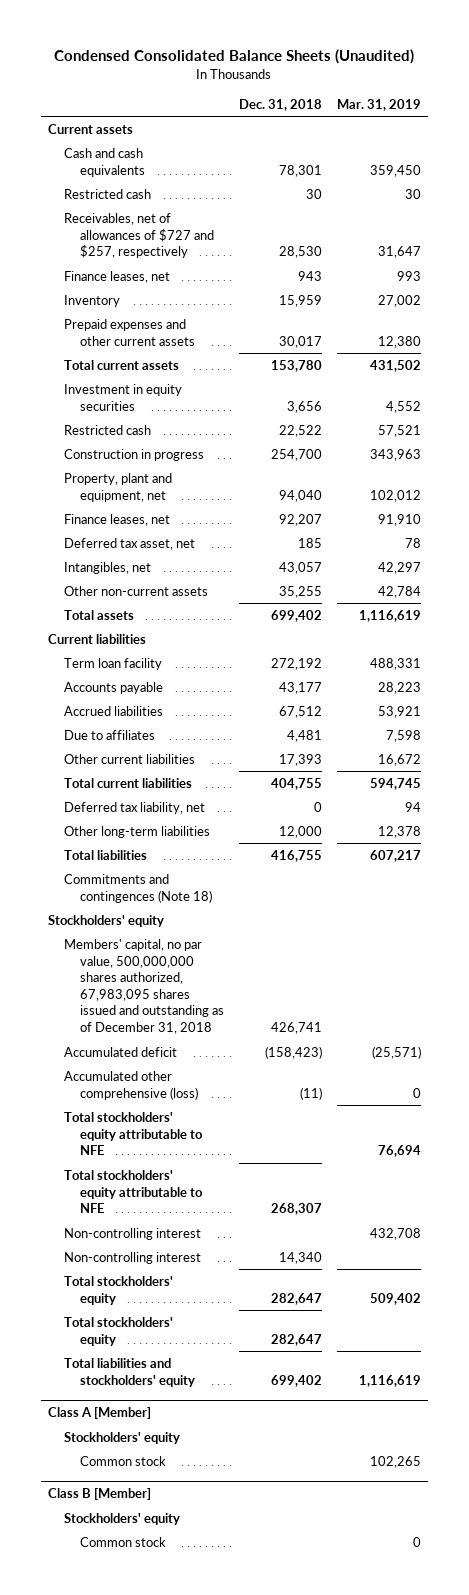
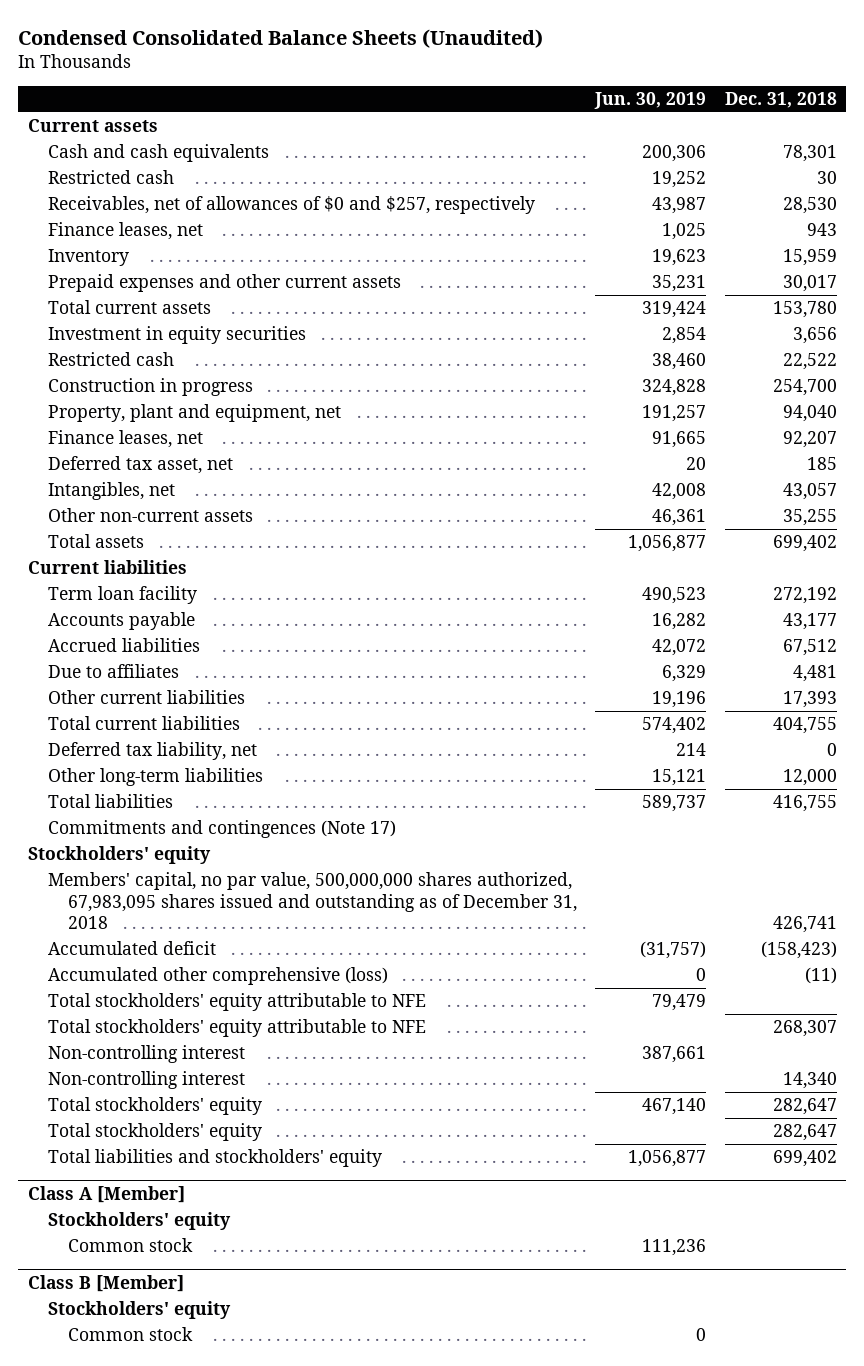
[336,98,421,111] Mar. 31, 2019 -> none
none -> [594,91,707,109] Jun. 30, 2019
[64,212,215,259] Receivables, net of allowances of $727 and $257, respectively -> [47,196,535,215] Receivables, net of allowances of $0 and $257, respectively
[64,873,213,903] Commitments and contingences (Note 18) -> [47,820,396,839] Commitments and contingences (Note 17)

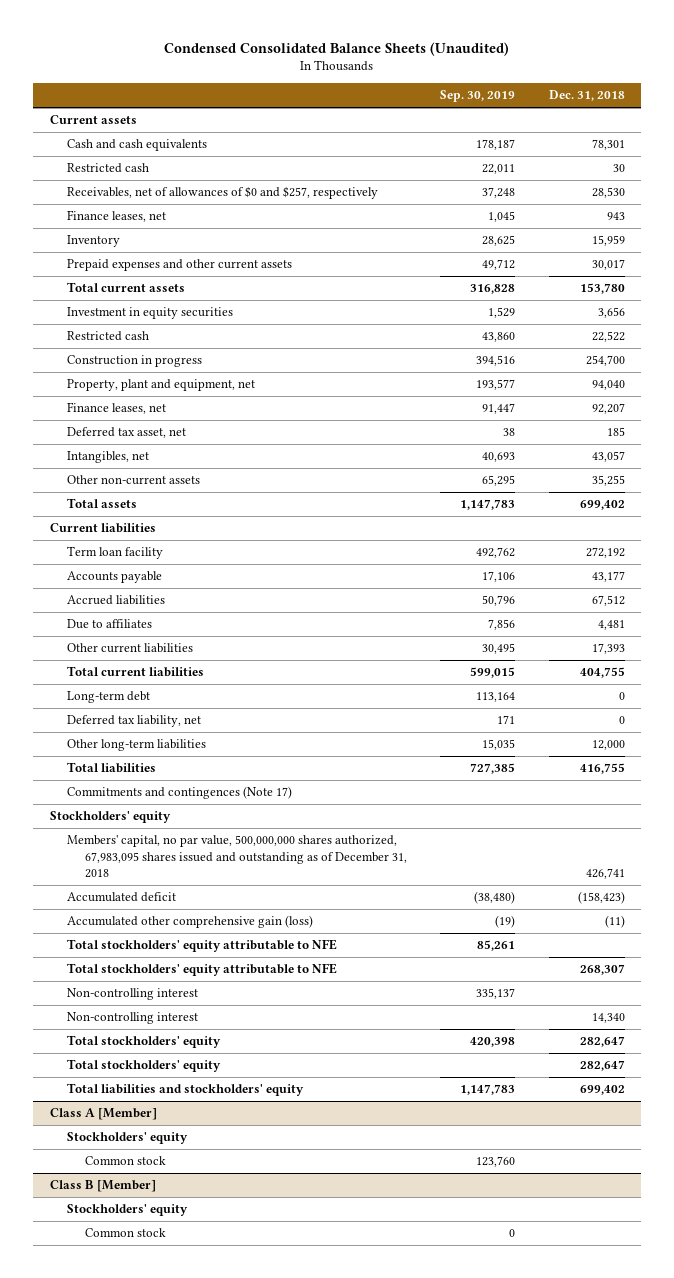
[594,91,707,109] Jun. 30, 2019 -> none
none -> [440,90,516,103] Sep. 30, 2019
none -> [67,691,151,704] Long-term debt
[47,967,388,986] Accumulated other comprehensive (loss) -> [67,915,314,929] Accumulated other comprehensive gain (loss)

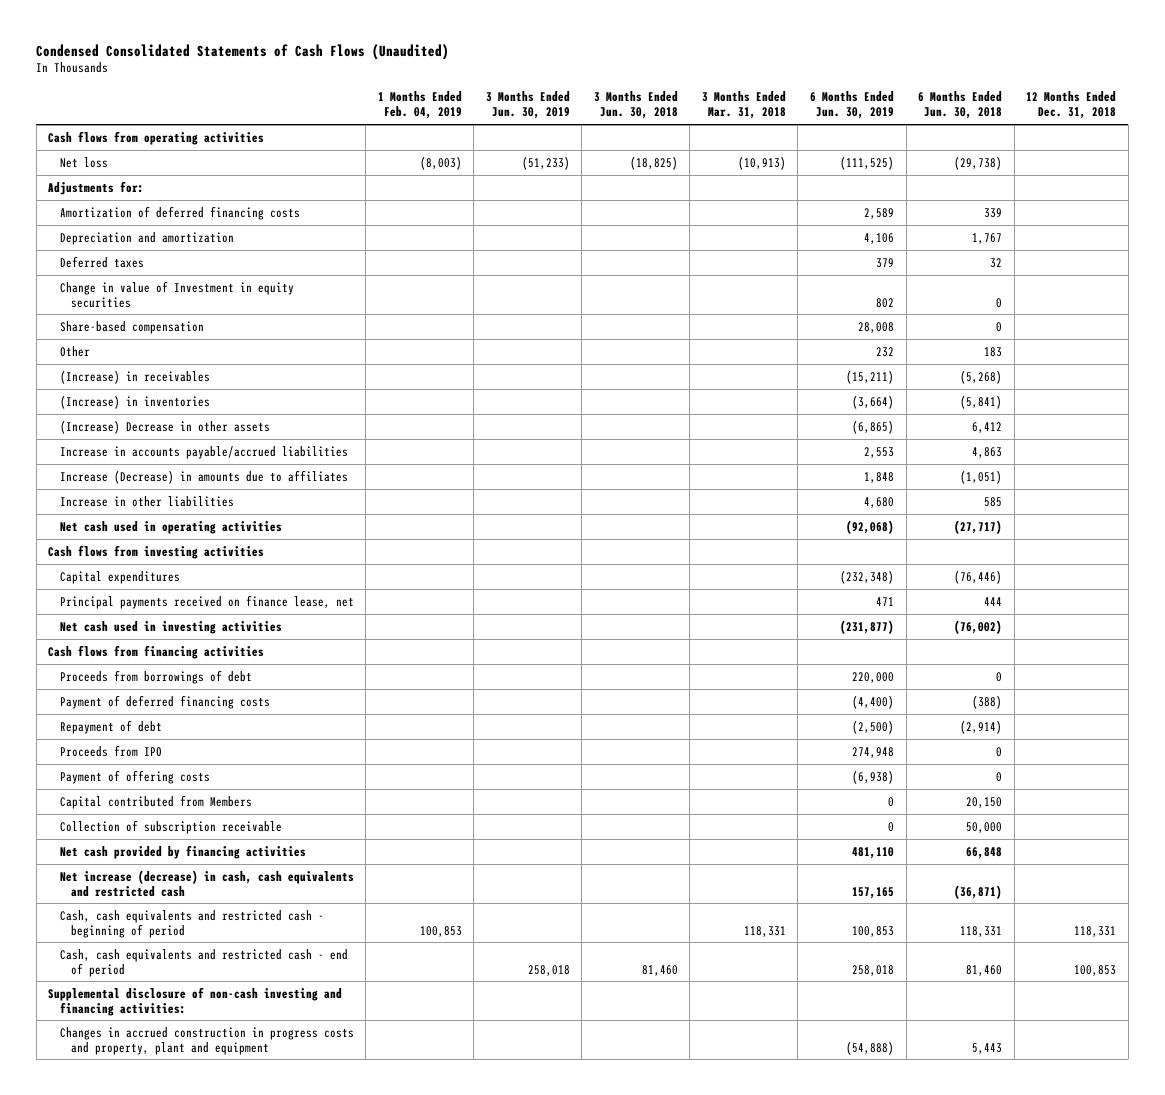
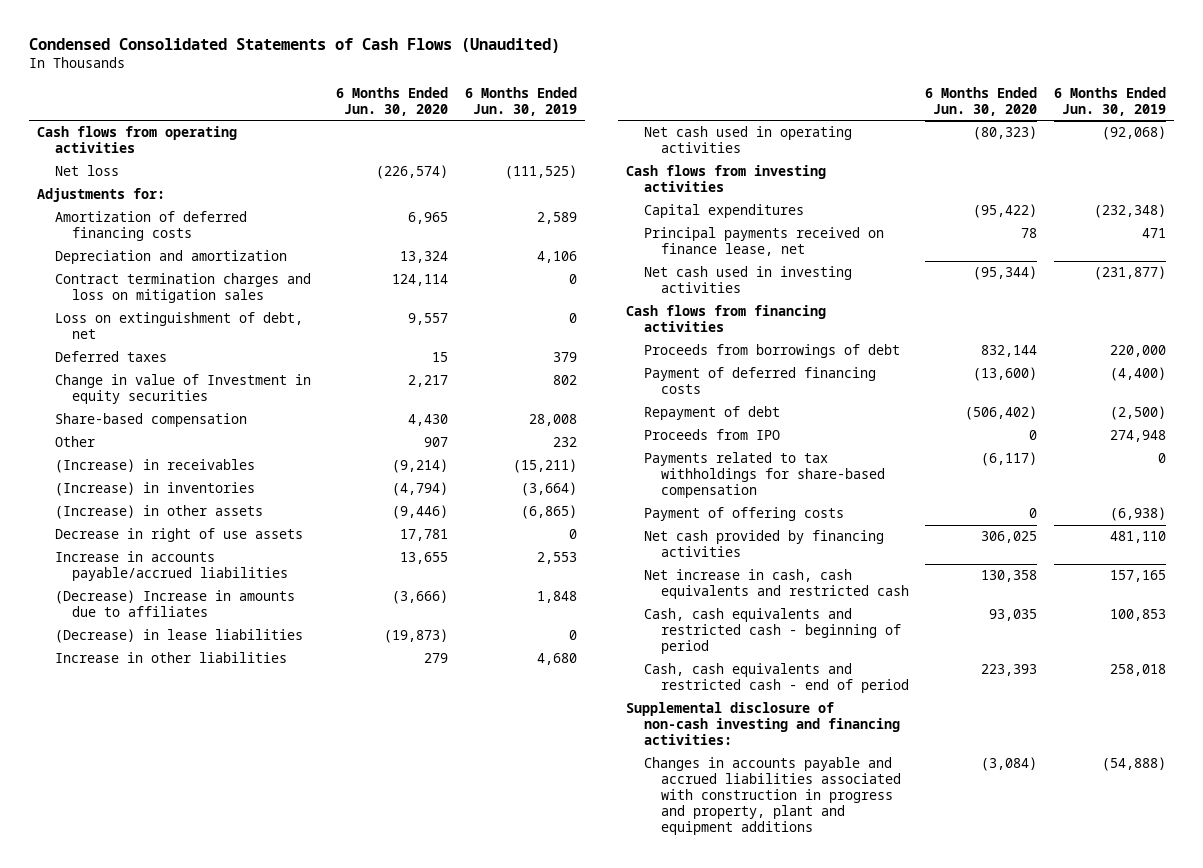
[377,91,462,120] 1 Months Ended Feb. 04, 2019 -> none
[485,91,570,120] 3 Months Ended Jun. 30, 2019 -> none
[593,91,678,120] 3 Months Ended Jun. 30, 2018 -> none
[701,91,786,120] 3 Months Ended Mar. 31, 2018 -> none
[918,91,1003,120] 6 Months Ended Jun. 30, 2018 -> none
[1026,91,1117,120] 12 Months Ended Dec. 31, 2018 -> none
none -> [336,86,449,116] 6 Months Ended Jun. 30, 2020
none -> [54,273,311,304] Contract termination charges and loss on mitigation sales
none -> [54,312,303,340] Loss on extinguishment of debt, net
[59,419,270,434] (Increase) Decrease in other assets -> [54,505,263,520] (Increase) in other assets
none -> [54,528,303,543] Decrease in right of use assets
[59,469,348,484] Increase (Decrease) in amounts due to affiliates -> [54,590,295,618] (Decrease) Increase in amounts due to affiliates
none -> [54,629,303,644] (Decrease) in lease liabilities
none -> [643,452,886,499] Payments related to tax withholdings for share-based compensation
[59,794,252,809] Capital contributed from Members -> none
[59,819,282,834] Collection of subscription receivable -> none
[59,869,354,897] Net increase (decrease) in cash, cash equivalents and restricted cash -> [643,569,910,600] Net increase in cash, cash equivalents and restricted cash
[59,1026,354,1055] Changes in accrued construction in progress costs and property, plant and equipment -> [643,757,902,836] Changes in accounts payable and accrued liabilities associated with construction in progress and property, plant and equipment additions

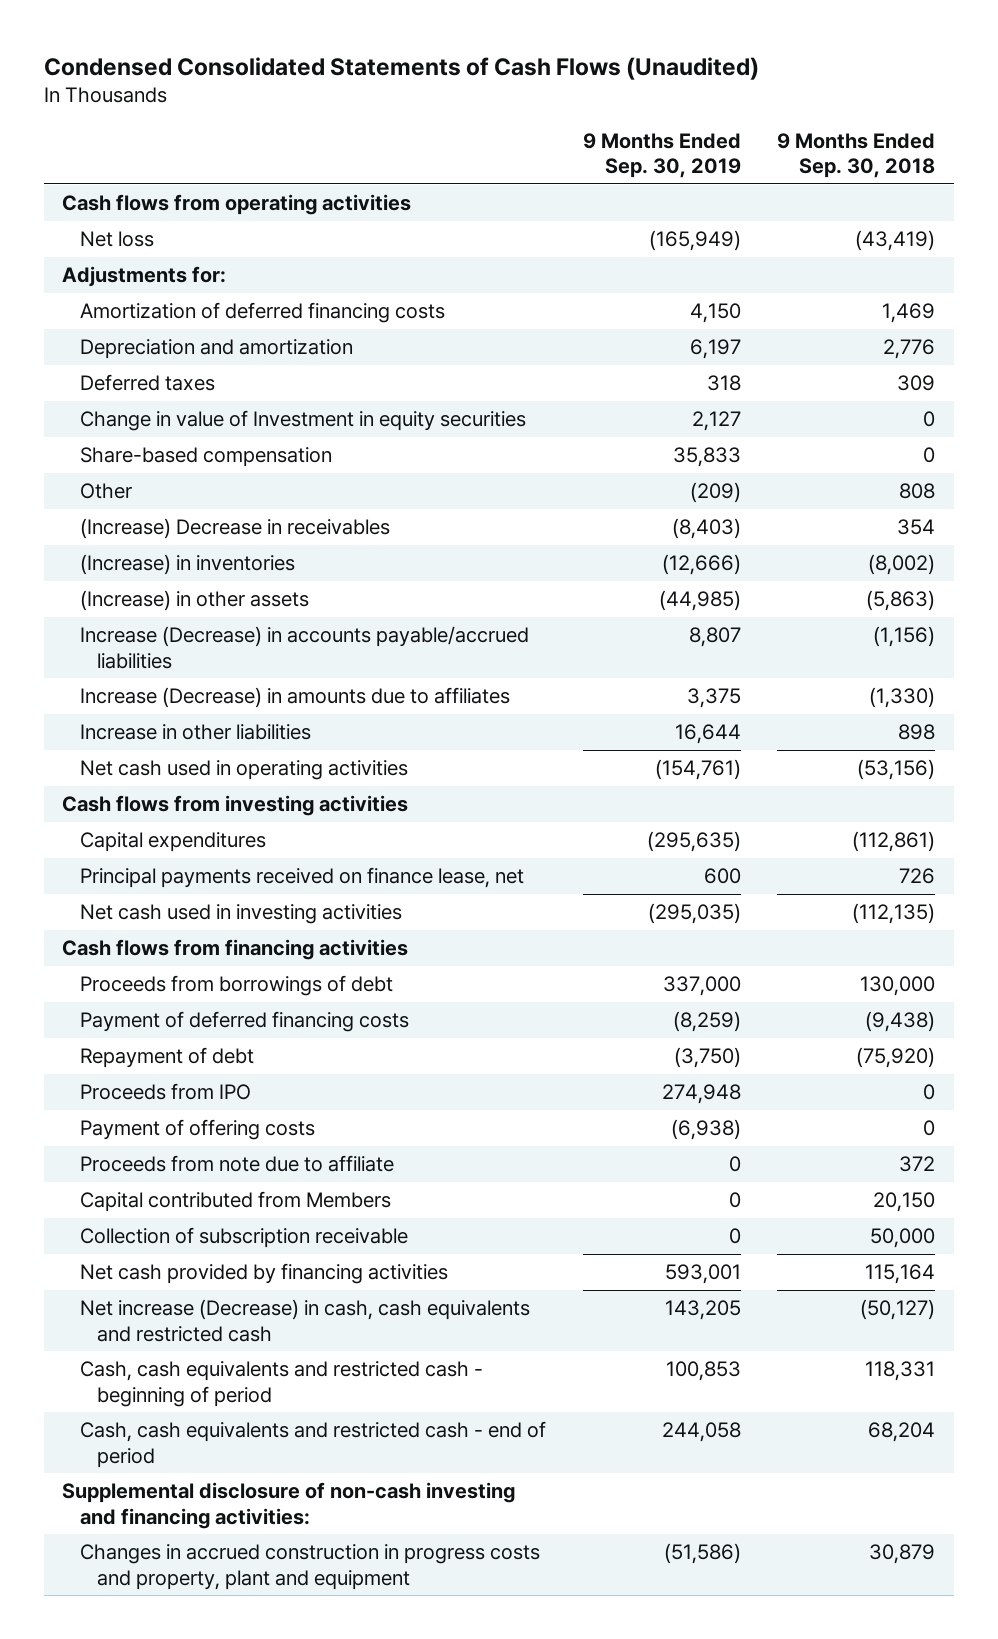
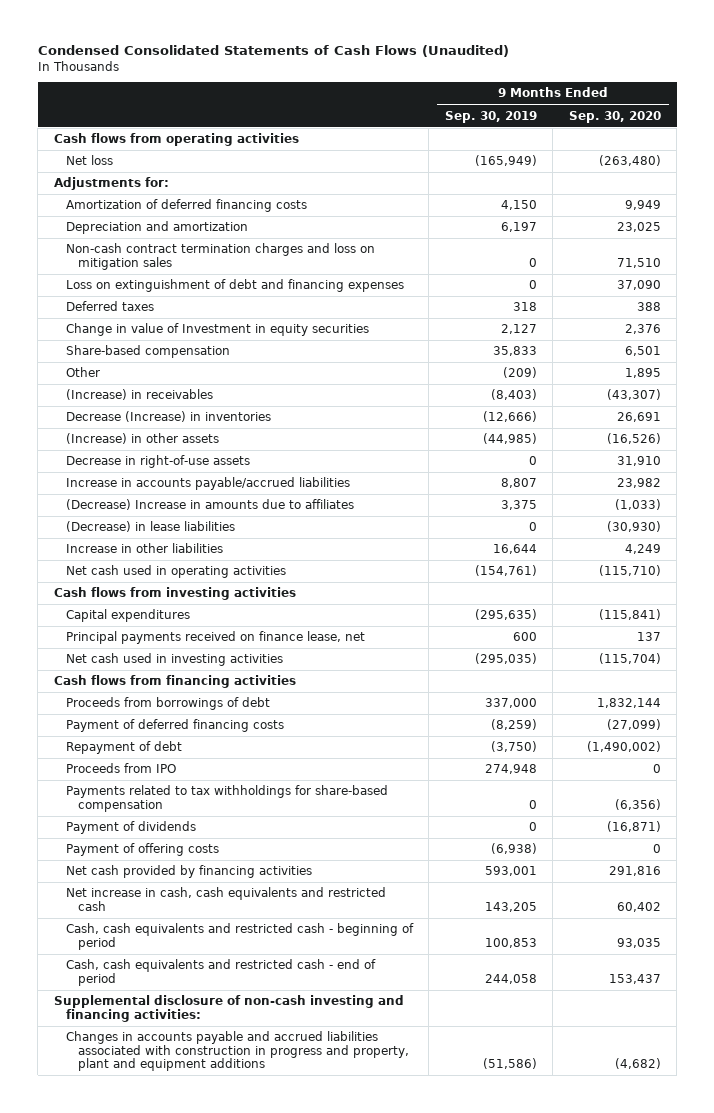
[777,132,936,179] 9 Months Ended Sep. 30, 2018 -> none
none -> [568,110,661,123] Sep. 30, 2020
none -> [65,243,375,270] Non-cash contract termination charges and loss on mitigation sales
none -> [65,279,404,293] Loss on extinguishment of debt and financing expenses
[79,517,390,539] (Increase) Decrease in receivables -> [65,389,213,401] (Increase) in receivables
[79,553,295,575] (Increase) in inventories -> [65,411,271,423] Decrease (Increase) in inventories
none -> [65,455,250,469] Decrease in right-of-use assets
[79,625,529,669] Increase (Decrease) in accounts payable/accrued liabilities -> [65,477,350,491] Increase in accounts payable/accrued liabilities
[79,686,510,708] Increase (Decrease) in amounts due to affiliates -> [65,499,354,511] (Decrease) Increase in amounts due to affiliates
none -> [65,521,235,533] (Decrease) in lease liabilities
none -> [65,785,388,812] Payments related to tax withholdings for share-based compensation
none -> [65,821,196,835] Payment of dividends
[79,1154,394,1172] Proceeds from note due to affiliate -> none
[79,1190,391,1212] Capital contributed from Members -> none
[79,1226,408,1248] Collection of subscription receivable -> none
[79,1298,530,1342] Net increase (Decrease) in cash, cash equivalents and restricted cash -> [65,887,386,911] Net increase in cash, cash equivalents and restricted cash
[79,1543,540,1590] Changes in accrued construction in progress costs and property, plant and equipment -> [65,1031,410,1072] Changes in accounts payable and accrued liabilities associated with construction in progress and property, plant and equipment additions

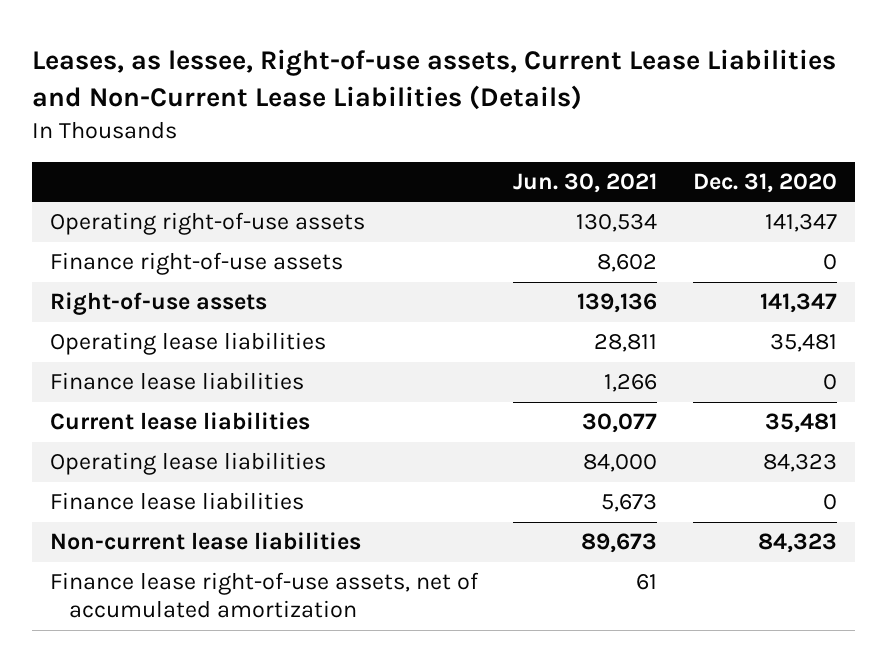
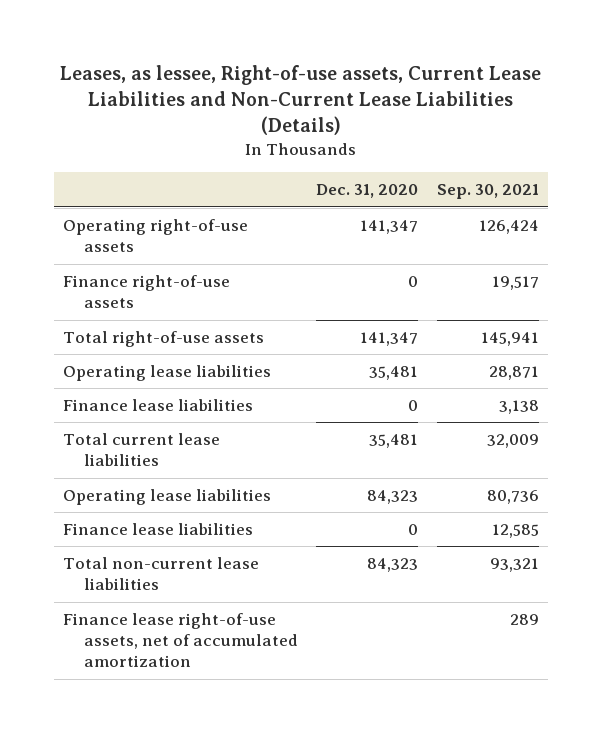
[513,172,658,193] Jun. 30, 2021 -> none
none -> [436,184,539,200] Sep. 30, 2021
[50,292,268,316] Right-of-use assets -> [63,331,265,348] Total right-of-use assets
[50,412,311,431] Current lease liabilities -> [63,433,221,467] Total current lease liabilities
[50,532,362,551] Non-current lease liabilities -> [63,557,260,591] Total non-current lease liabilities

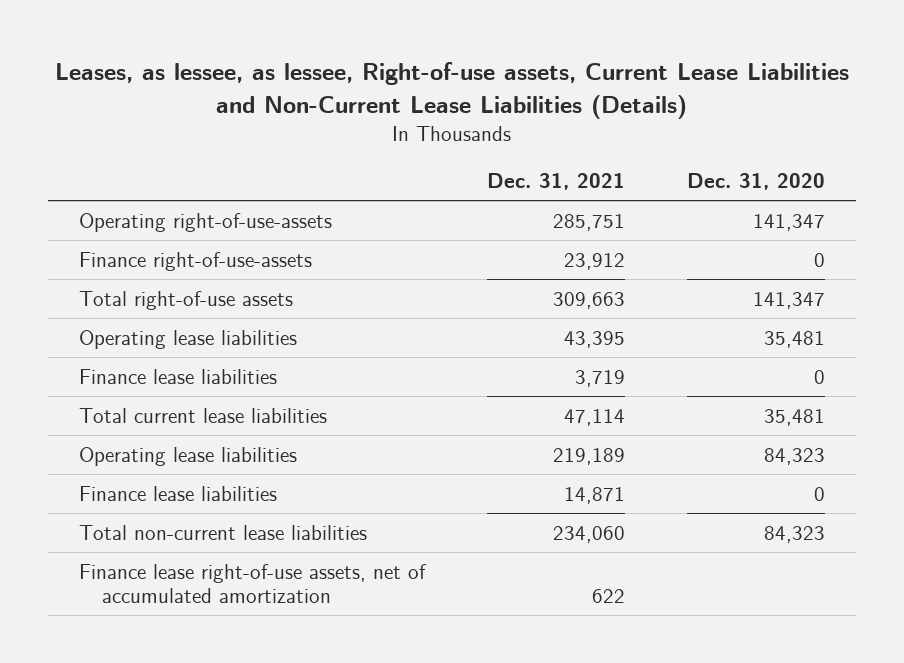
[59,65,541,136] Leases, as lessee, Right-of-use assets, Current Lease Liabilities and Non-Current Lease Liabilities (Details) -> [54,62,849,119] Leases, as lessee, as lessee, Right-of-use assets, Current Lease Liabilities and Non-Current Lease Liabilities (Details)
[436,184,539,200] Sep. 30, 2021 -> none
none -> [486,173,625,191] Dec. 31, 2021
[63,219,249,253] Operating right-of-use assets -> [78,212,332,232] Operating right-of-use-assets
[63,275,231,309] Finance right-of-use assets -> [78,251,312,271] Finance right-of-use-assets

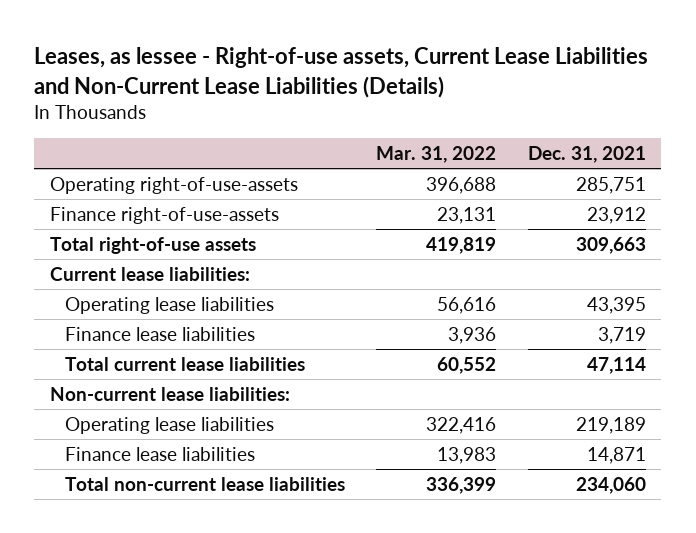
[54,62,849,119] Leases, as lessee, as lessee, Right-of-use assets, Current Lease Liabilities and Non-Current Lease Liabilities (Details) -> [34,47,649,98] Leases, as lessee - Right-of-use assets, Current Lease Liabilities and Non-Current Lease Liabilities (Details)
[686,173,825,191] Dec. 31, 2020 -> none
none -> [376,146,497,164] Mar. 31, 2022
none -> [50,266,251,281] Current lease liabilities:
none -> [50,386,291,401] Non-current lease liabilities:
[78,563,427,604] Finance lease right-of-use assets, net of accumulated amortization -> none

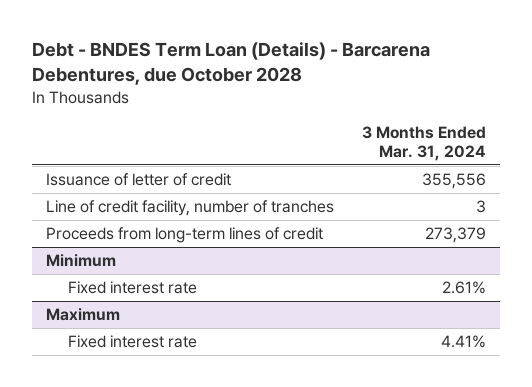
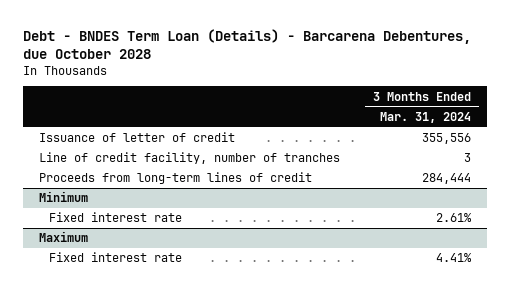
[425,227,487,244] 273,379 -> [421,173,471,185] 284,444

